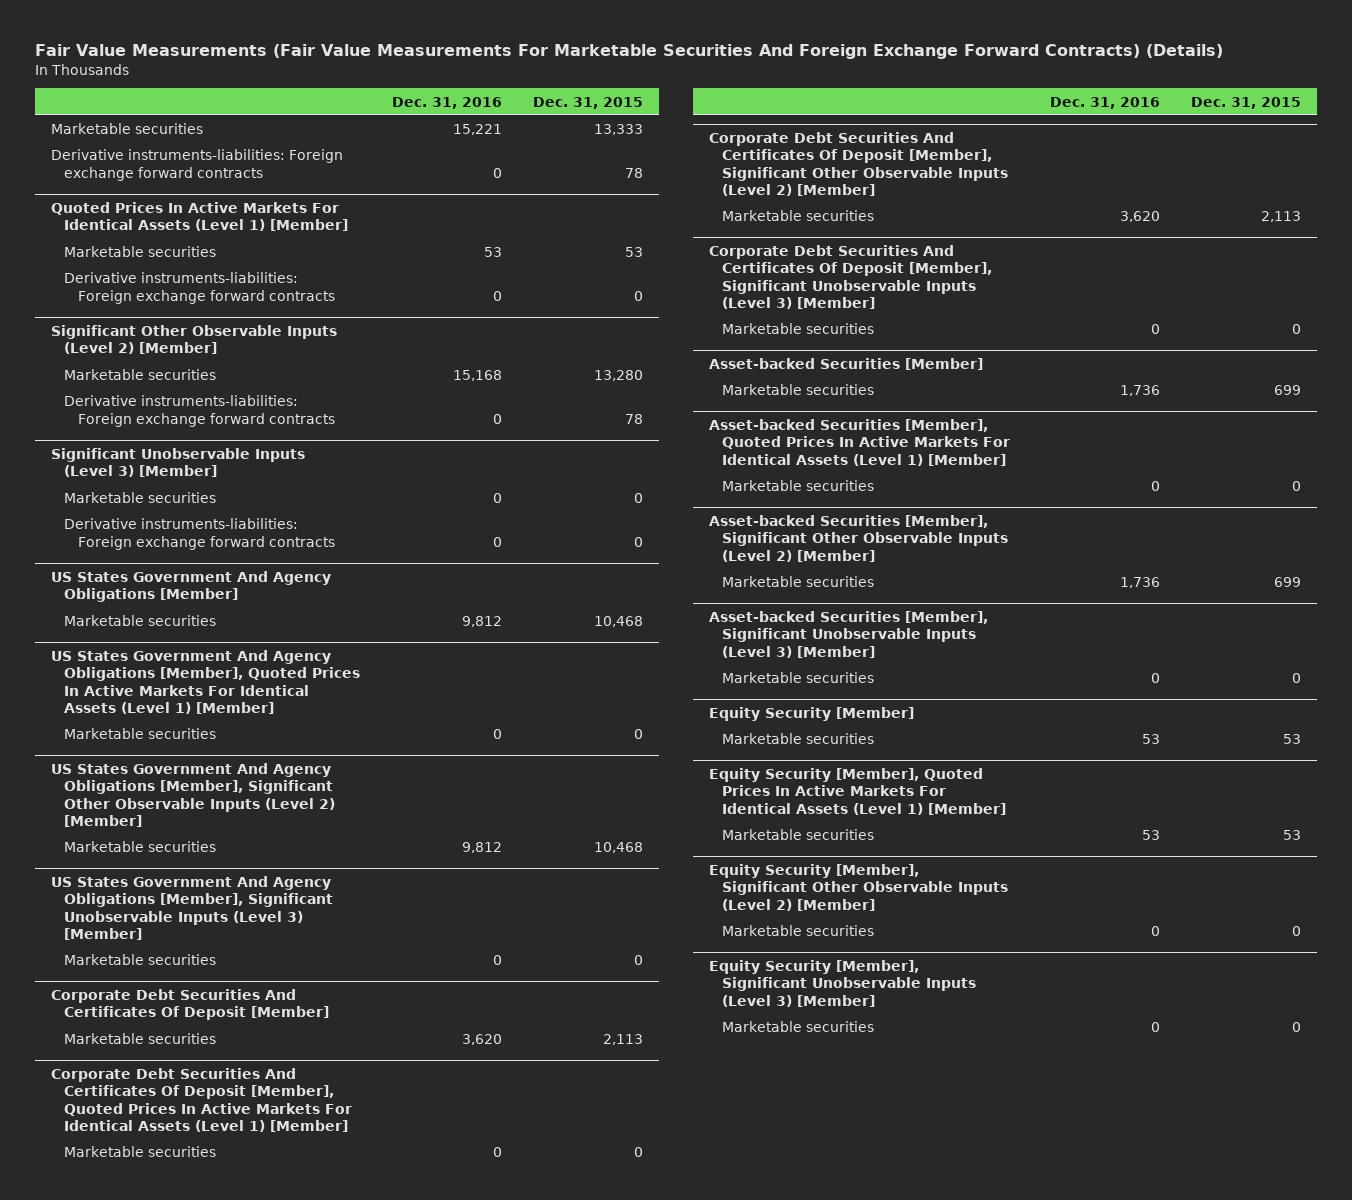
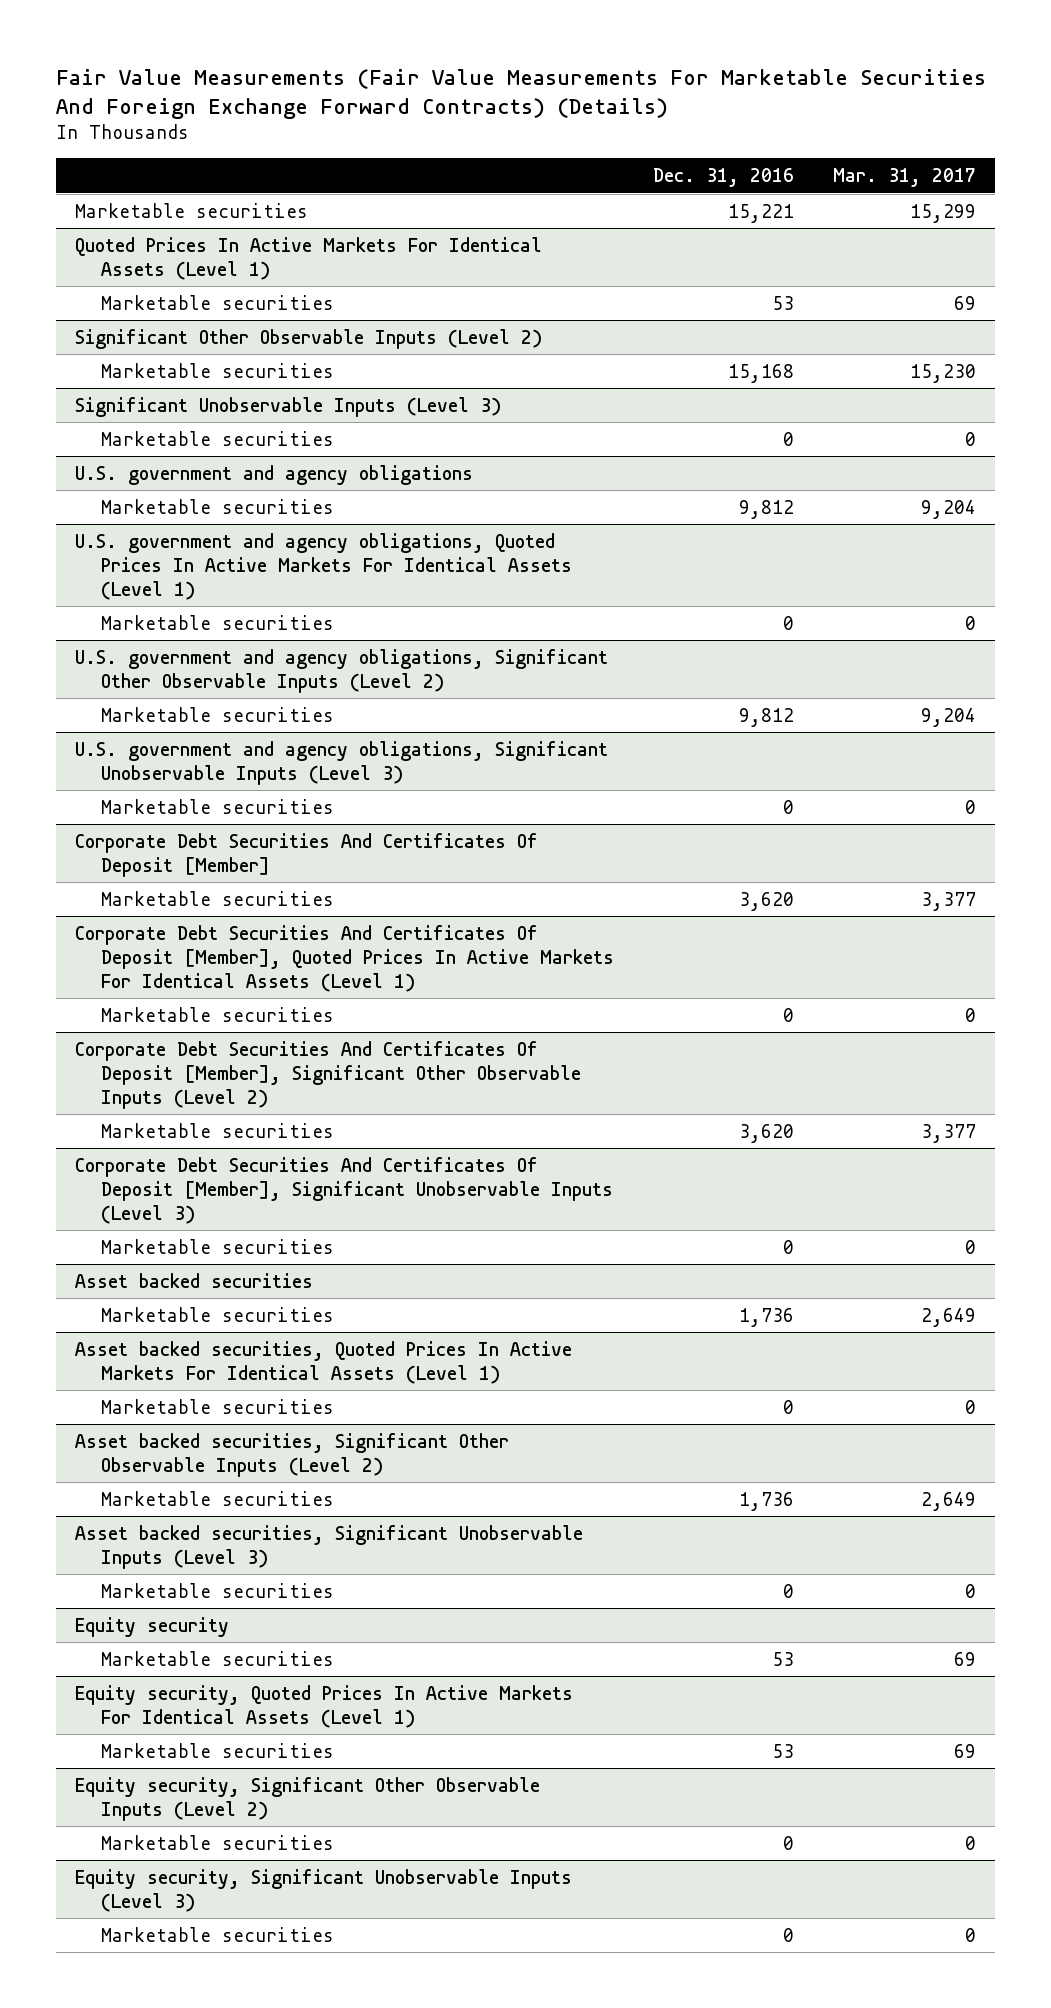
[532,96,643,109] Dec. 31, 2015 -> none
none -> [832,167,976,187] Mar. 31, 2017
[50,149,343,181] Derivative instruments-liabilities: Foreign exchange forward contracts -> none
[50,201,349,232] Quoted Prices In Active Markets For Identical Assets (Level 1) [Member] -> [75,236,543,280] Quoted Prices In Active Markets For Identical Assets (Level 1)
[64,272,335,304] Derivative instruments-liabilities: Foreign exchange forward contracts -> none
[50,324,337,355] Significant Other Observable Inputs (Level 2) [Member] -> [75,328,543,349] Significant Other Observable Inputs (Level 2)
[64,395,335,427] Derivative instruments-liabilities: Foreign exchange forward contracts -> none
[50,447,305,478] Significant Unobservable Inputs (Level 3) [Member] -> [75,396,502,417] Significant Unobservable Inputs (Level 3)
[64,518,335,550] Derivative instruments-liabilities: Foreign exchange forward contracts -> none
[50,570,331,603] US States Government And Agency Obligations [Member] -> [75,464,474,485] U.S. government and agency obligations
[50,649,361,715] US States Government And Agency Obligations [Member], Quoted Prices In Active Markets For Identical Assets (Level 1) [Member] -> [75,532,572,600] U.S. government and agency obligations, Quoted Prices In Active Markets For Identical Assets (Level 1)
[50,762,336,828] US States Government And Agency Obligations [Member], Significant Other Observable Inputs (Level 2) [Member] -> [75,648,609,693] U.S. government and agency obligations, Significant Other Observable Inputs (Level 2)
[50,875,334,941] US States Government And Agency Obligations [Member], Significant Unobservable Inputs (Level 3) [Member] -> [75,740,609,785] U.S. government and agency obligations, Significant Unobservable Inputs (Level 3)
[50,1067,353,1133] Corporate Debt Securities And Certificates Of Deposit [Member], Quoted Prices In Active Markets For Identical Assets (Level 1) [Member] -> [75,924,614,992] Corporate Debt Securities And Certificates Of Deposit [Member], Quoted Prices In Active Markets For Identical Assets (Level 1)
[708,131,1009,197] Corporate Debt Securities And Certificates Of Deposit [Member], Significant Other Observable Inputs (Level 2) [Member] -> [75,1040,581,1109] Corporate Debt Securities And Certificates Of Deposit [Member], Significant Other Observable Inputs (Level 2)
[708,244,993,310] Corporate Debt Securities And Certificates Of Deposit [Member], Significant Unobservable Inputs (Level 3) [Member] -> [75,1156,613,1224] Corporate Debt Securities And Certificates Of Deposit [Member], Significant Unobservable Inputs (Level 3)
[708,357,983,370] Asset-backed Securities [Member] -> [75,1272,314,1288] Asset backed securities
[708,418,1011,466] Asset-backed Securities [Member], Quoted Prices In Active Markets For Identical Assets (Level 1) [Member] -> [75,1340,573,1384] Asset backed securities, Quoted Prices In Active Markets For Identical Assets (Level 1)
[708,514,1009,562] Asset-backed Securities [Member], Significant Other Observable Inputs (Level 2) [Member] -> [75,1432,510,1477] Asset backed securities, Significant Other Observable Inputs (Level 2)
[708,610,988,658] Asset-backed Securities [Member], Significant Unobservable Inputs (Level 3) [Member] -> [75,1524,584,1569] Asset backed securities, Significant Unobservable Inputs (Level 3)
[708,706,914,721] Equity Security [Member] -> [75,1616,230,1637] Equity security
[708,767,1007,815] Equity Security [Member], Quoted Prices In Active Markets For Identical Assets (Level 1) [Member] -> [75,1684,574,1728] Equity security, Quoted Prices In Active Markets For Identical Assets (Level 1)
[708,863,1009,911] Equity Security [Member], Significant Other Observable Inputs (Level 2) [Member] -> [75,1776,541,1821] Equity security, Significant Other Observable Inputs (Level 2)
[708,959,977,1007] Equity Security [Member], Significant Unobservable Inputs (Level 3) [Member] -> [75,1868,573,1912] Equity security, Significant Unobservable Inputs (Level 3)

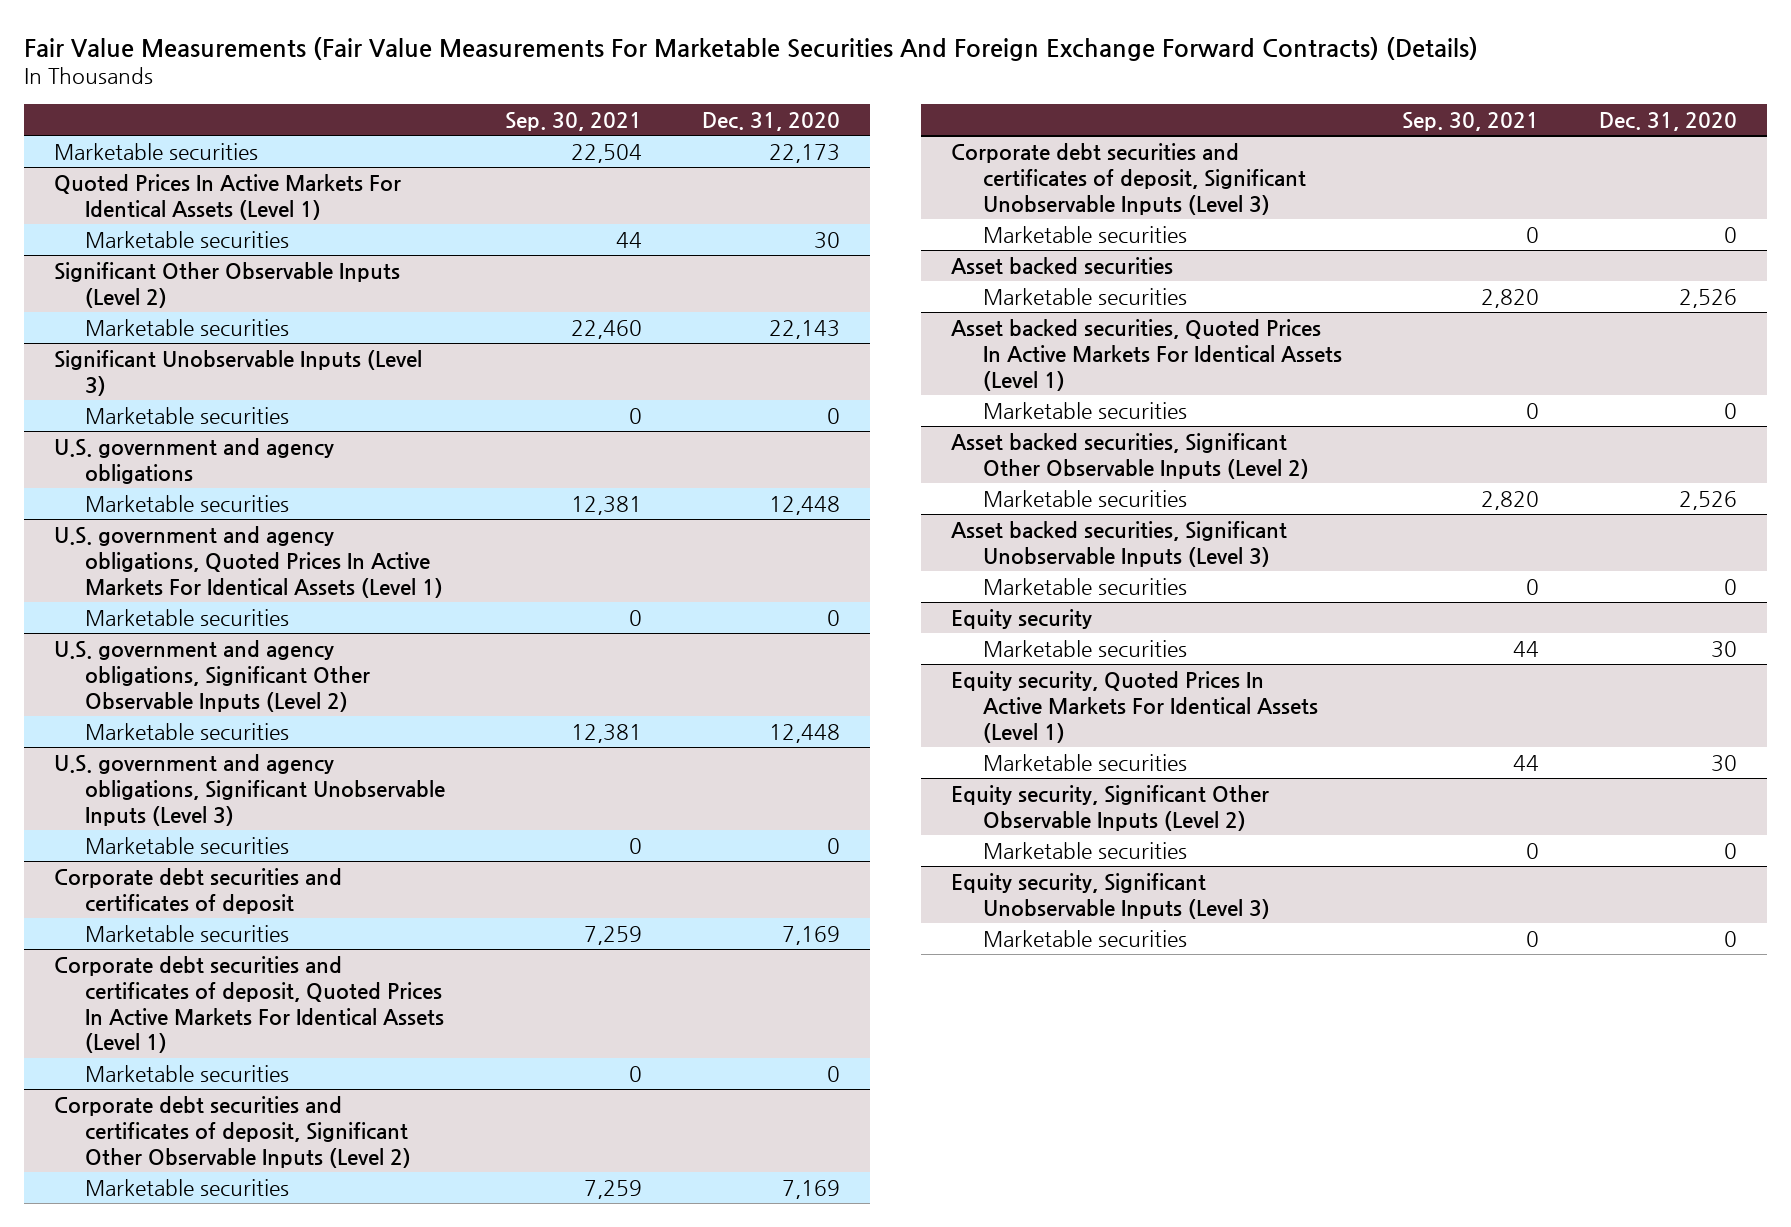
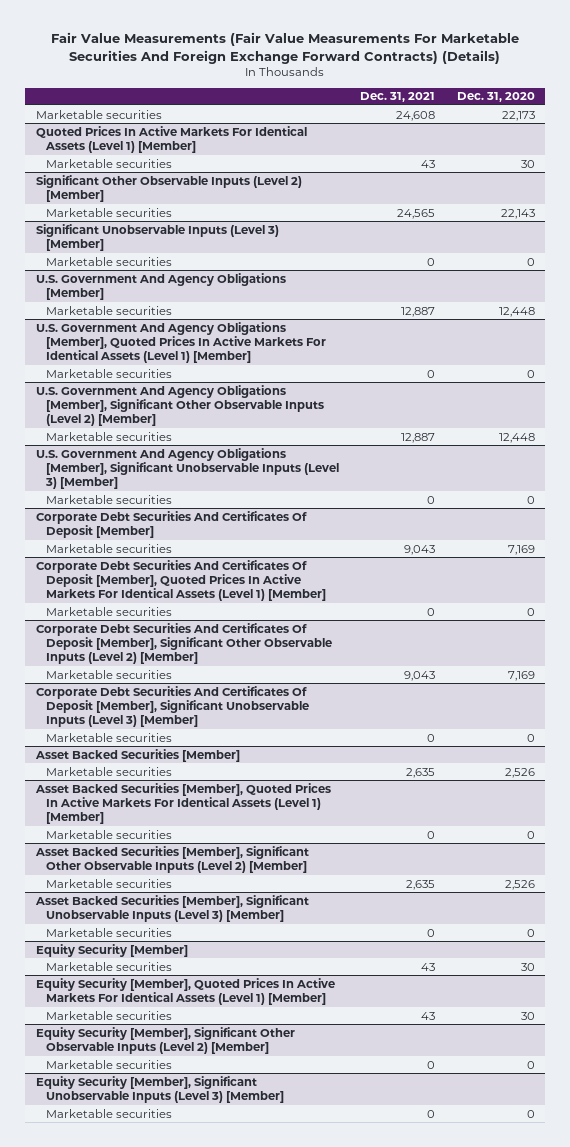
[505,111,643,131] Sep. 30, 2021 -> none
none -> [360,92,436,103] Dec. 31, 2021
[53,173,401,220] Quoted Prices In Active Markets For Identical Assets (Level 1) -> [35,125,307,153] Quoted Prices In Active Markets For Identical Assets (Level 1) [Member]
[53,261,400,308] Significant Other Observable Inputs (Level 2) -> [35,174,302,202] Significant Other Observable Inputs (Level 2) [Member]
[53,349,422,396] Significant Unobservable Inputs (Level 3) -> [35,223,279,251] Significant Unobservable Inputs (Level 3) [Member]
[53,437,334,484] U.S. government and agency obligations -> [35,272,286,300] U.S. Government And Agency Obligations [Member]
[53,525,444,598] U.S. government and agency obligations, Quoted Prices In Active Markets For Identical Assets (Level 1) -> [35,321,326,364] U.S. Government And Agency Obligations [Member], Quoted Prices In Active Markets For Identical Assets (Level 1) [Member]
[53,639,371,712] U.S. government and agency obligations, Significant Other Observable Inputs (Level 2) -> [35,384,324,427] U.S. Government And Agency Obligations [Member], Significant Other Observable Inputs (Level 2) [Member]
[53,753,446,826] U.S. government and agency obligations, Significant Unobservable Inputs (Level 3) -> [35,447,339,490] U.S. Government And Agency Obligations [Member], Significant Unobservable Inputs (Level 3) [Member]
[53,867,342,914] Corporate debt securities and certificates of deposit -> [35,510,307,538] Corporate Debt Securities And Certificates Of Deposit [Member]
[53,955,445,1054] Corporate debt securities and certificates of deposit, Quoted Prices In Active Markets For Identical Assets (Level 1) -> [35,559,326,602] Corporate Debt Securities And Certificates Of Deposit [Member], Quoted Prices In Active Markets For Identical Assets (Level 1) [Member]
[53,1095,412,1168] Corporate debt securities and certificates of deposit, Significant Other Observable Inputs (Level 2) -> [35,622,332,665] Corporate Debt Securities And Certificates Of Deposit [Member], Significant Other Observable Inputs (Level 2) [Member]
[951,142,1306,215] Corporate debt securities and certificates of deposit, Significant Unobservable Inputs (Level 3) -> [35,685,309,728] Corporate Debt Securities And Certificates Of Deposit [Member], Significant Unobservable Inputs (Level 3) [Member]
[951,256,1174,275] Asset backed securities -> [34,748,240,762] Asset Backed Securities [Member]
[951,318,1342,391] Asset backed securities, Quoted Prices In Active Markets For Identical Assets (Level 1) -> [34,782,331,825] Asset Backed Securities [Member], Quoted Prices In Active Markets For Identical Assets (Level 1) [Member]
[951,432,1309,479] Asset backed securities, Significant Other Observable Inputs (Level 2) -> [34,845,309,873] Asset Backed Securities [Member], Significant Other Observable Inputs (Level 2) [Member]
[951,520,1288,567] Asset backed securities, Significant Unobservable Inputs (Level 3) -> [34,894,309,922] Asset Backed Securities [Member], Significant Unobservable Inputs (Level 3) [Member]
[951,608,1093,629] Equity security -> [35,943,188,957] Equity Security [Member]
[951,670,1318,743] Equity security, Quoted Prices In Active Markets For Identical Assets (Level 1) -> [35,977,335,1005] Equity Security [Member], Quoted Prices In Active Markets For Identical Assets (Level 1) [Member]
[951,784,1270,831] Equity security, Significant Other Observable Inputs (Level 2) -> [35,1026,295,1054] Equity Security [Member], Significant Other Observable Inputs (Level 2) [Member]
[951,872,1270,919] Equity security, Significant Unobservable Inputs (Level 3) -> [35,1075,284,1103] Equity Security [Member], Significant Unobservable Inputs (Level 3) [Member]

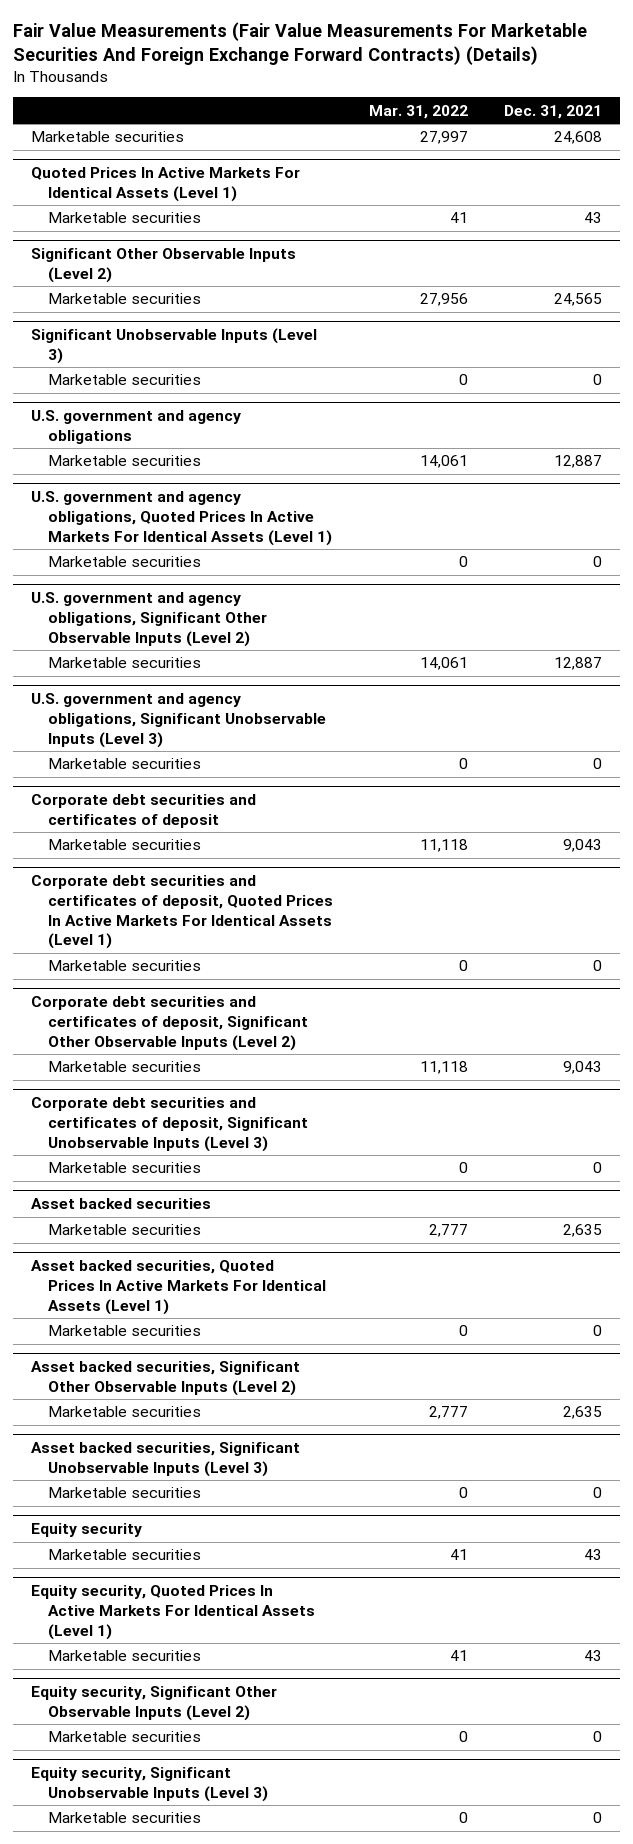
[456,92,535,103] Dec. 31, 2020 -> none
none -> [369,104,469,119] Mar. 31, 2022
[35,125,307,153] Quoted Prices In Active Markets For Identical Assets (Level 1) [Member] -> [31,167,301,202] Quoted Prices In Active Markets For Identical Assets (Level 1)
[35,174,302,202] Significant Other Observable Inputs (Level 2) [Member] -> [31,248,297,283] Significant Other Observable Inputs (Level 2)
[35,223,279,251] Significant Unobservable Inputs (Level 3) [Member] -> [31,328,318,364] Significant Unobservable Inputs (Level 3)
[35,272,286,300] U.S. Government And Agency Obligations [Member] -> [31,410,242,444] U.S. government and agency obligations
[35,321,326,364] U.S. Government And Agency Obligations [Member], Quoted Prices In Active Markets For Identical Assets (Level 1) [Member] -> [31,491,333,546] U.S. government and agency obligations, Quoted Prices In Active Markets For Identical Assets (Level 1)
[35,384,324,427] U.S. Government And Agency Obligations [Member], Significant Other Observable Inputs (Level 2) [Member] -> [31,592,268,647] U.S. government and agency obligations, Significant Other Observable Inputs (Level 2)
[35,447,339,490] U.S. Government And Agency Obligations [Member], Significant Unobservable Inputs (Level 3) [Member] -> [31,693,327,748] U.S. government and agency obligations, Significant Unobservable Inputs (Level 3)
[35,510,307,538] Corporate Debt Securities And Certificates Of Deposit [Member] -> [31,794,257,828] Corporate debt securities and certificates of deposit
[35,559,326,602] Corporate Debt Securities And Certificates Of Deposit [Member], Quoted Prices In Active Markets For Identical Assets (Level 1) [Member] -> [31,875,334,950] Corporate debt securities and certificates of deposit, Quoted Prices In Active Markets For Identical Assets (Level 1)
[35,622,332,665] Corporate Debt Securities And Certificates Of Deposit [Member], Significant Other Observable Inputs (Level 2) [Member] -> [31,996,309,1051] Corporate debt securities and certificates of deposit, Significant Other Observable Inputs (Level 2)
[35,685,309,728] Corporate Debt Securities And Certificates Of Deposit [Member], Significant Unobservable Inputs (Level 3) [Member] -> [31,1097,309,1152] Corporate debt securities and certificates of deposit, Significant Unobservable Inputs (Level 3)
[34,748,240,762] Asset Backed Securities [Member] -> [31,1198,212,1210] Asset backed securities
[34,782,331,825] Asset Backed Securities [Member], Quoted Prices In Active Markets For Identical Assets (Level 1) [Member] -> [31,1260,327,1315] Asset backed securities, Quoted Prices In Active Markets For Identical Assets (Level 1)
[34,845,309,873] Asset Backed Securities [Member], Significant Other Observable Inputs (Level 2) [Member] -> [31,1361,301,1396] Asset backed securities, Significant Other Observable Inputs (Level 2)
[34,894,309,922] Asset Backed Securities [Member], Significant Unobservable Inputs (Level 3) [Member] -> [31,1442,301,1477] Asset backed securities, Significant Unobservable Inputs (Level 3)
[35,943,188,957] Equity Security [Member] -> [31,1523,143,1538] Equity security
[35,977,335,1005] Equity Security [Member], Quoted Prices In Active Markets For Identical Assets (Level 1) [Member] -> [31,1585,316,1640] Equity security, Quoted Prices In Active Markets For Identical Assets (Level 1)
[35,1026,295,1054] Equity Security [Member], Significant Other Observable Inputs (Level 2) [Member] -> [31,1686,278,1721] Equity security, Significant Other Observable Inputs (Level 2)
[35,1075,284,1103] Equity Security [Member], Significant Unobservable Inputs (Level 3) [Member] -> [31,1767,269,1802] Equity security, Significant Unobservable Inputs (Level 3)

